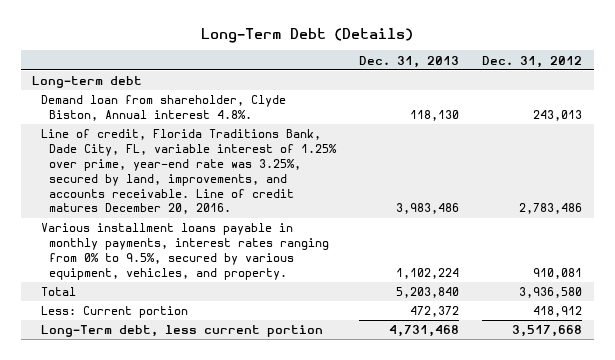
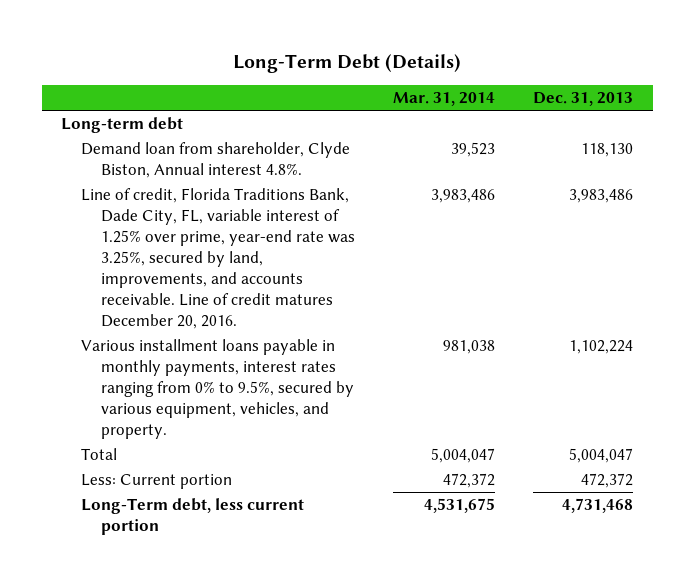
[482,55,583,68] Dec. 31, 2012 -> none
none -> [393,92,496,107] Mar. 31, 2014
[396,287,460,299] 5,203,840 -> [569,448,634,464] 5,004,047

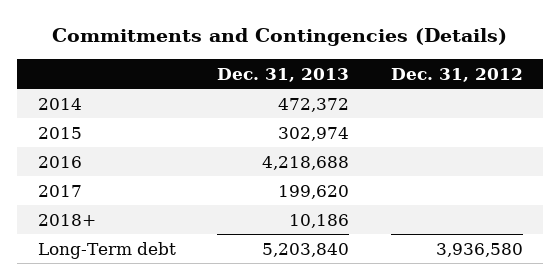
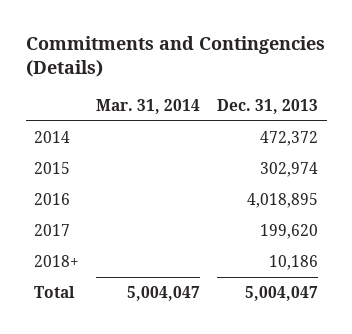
[390,67,523,82] Dec. 31, 2012 -> none
none -> [96,98,201,114] Mar. 31, 2014
[262,155,350,170] 4,218,688 -> [247,193,319,209] 4,018,895
[37,241,176,259] Long-Term debt -> none
none -> [34,286,76,299] Total

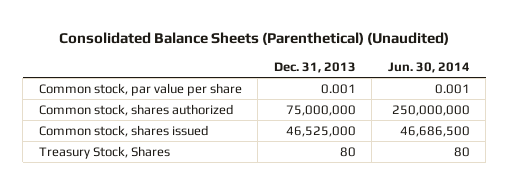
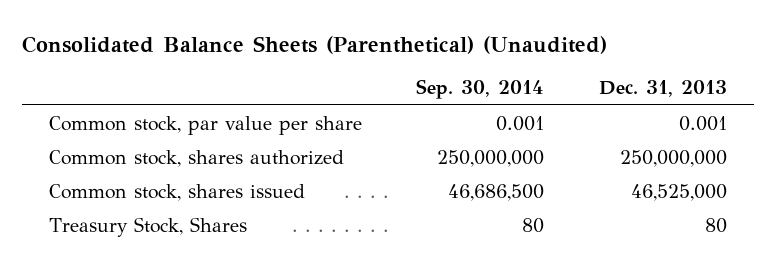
[387,61,470,73] Jun. 30, 2014 -> none
none -> [416,79,545,100] Sep. 30, 2014
[285,104,356,116] 75,000,000 -> [619,149,727,167] 250,000,000

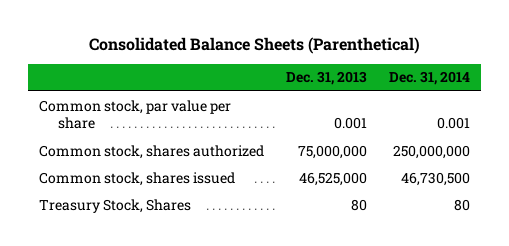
[21,35,607,54] Consolidated Balance Sheets (Parenthetical) (Unaudited) -> [88,36,420,54] Consolidated Balance Sheets (Parenthetical)
[416,79,545,100] Sep. 30, 2014 -> none
none -> [389,71,471,86] Dec. 31, 2014
[619,149,727,167] 250,000,000 -> [298,144,368,159] 75,000,000

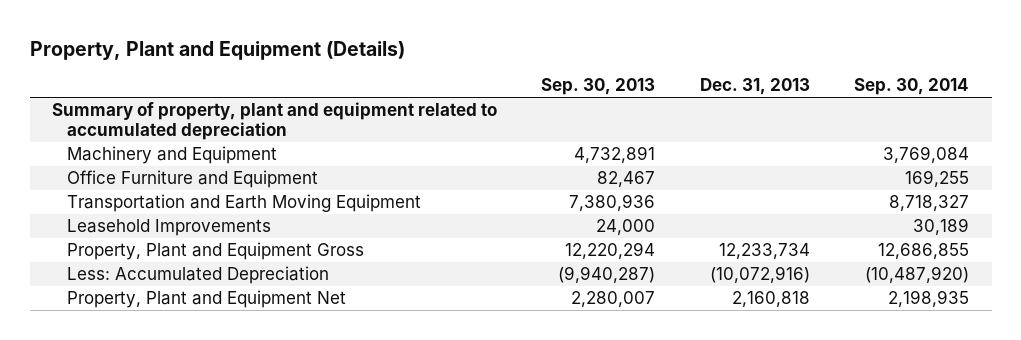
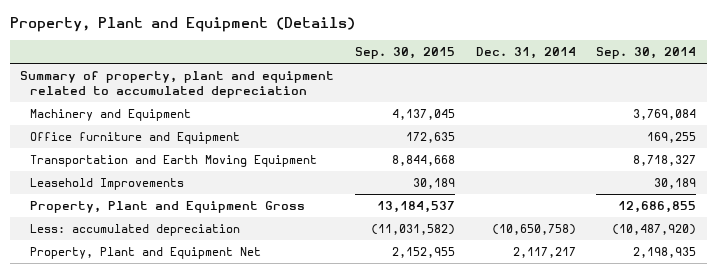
[541,78,656,96] Sep. 30, 2013 -> none
[699,78,810,96] Dec. 31, 2013 -> none
none -> [355,46,456,59] Sep. 30, 2015
none -> [475,46,576,59] Dec. 31, 2014
[66,170,318,189] Office Furniture and Equipment -> [29,132,240,145] Office furniture and Equipment
[66,266,329,285] Less: Accumulated Depreciation -> [29,224,240,237] Less: accumulated depreciation

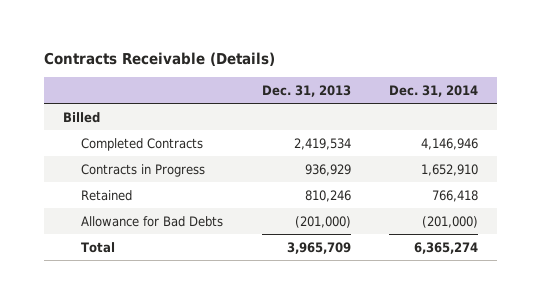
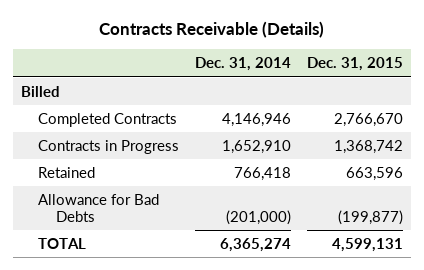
[261,85,351,98] Dec. 31, 2013 -> none
none -> [307,57,404,72] Dec. 31, 2015
[81,241,116,253] Total -> [38,237,87,249] TOTAL

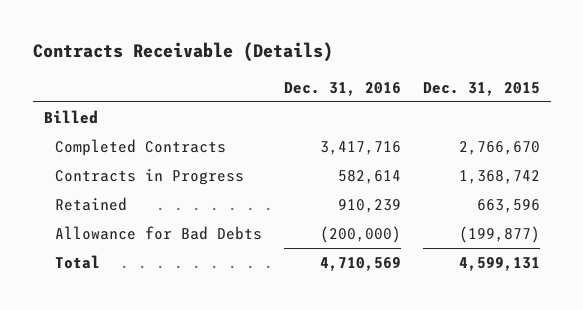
[195,57,292,72] Dec. 31, 2014 -> none
none -> [283,81,401,96] Dec. 31, 2016
[38,237,87,249] TOTAL -> [54,255,100,270] Total

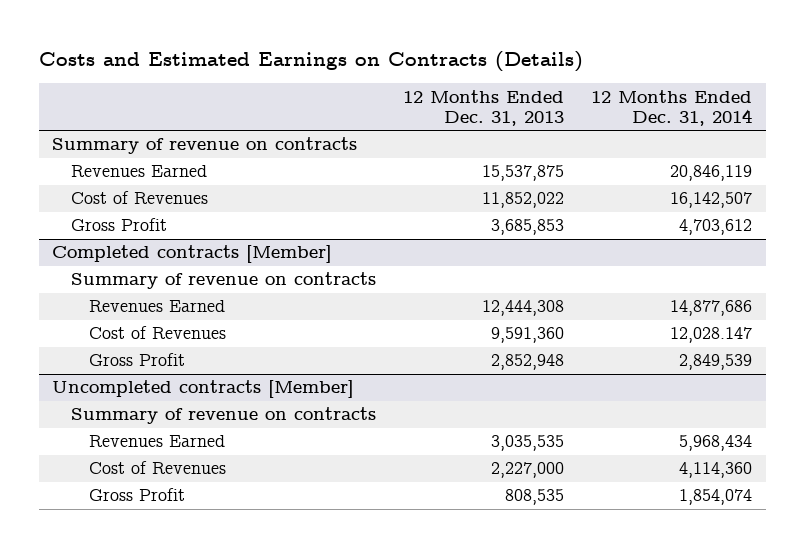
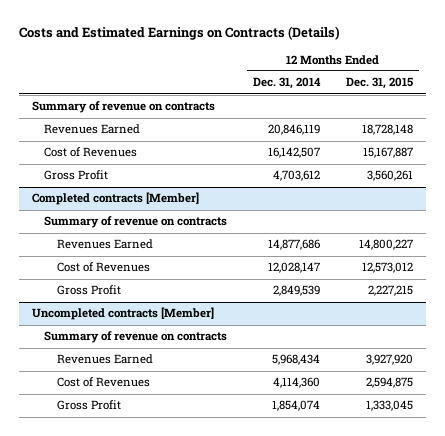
[402,89,564,126] 12 Months Ended Dec. 31, 2013 -> none
none -> [345,77,413,90] Dec. 31, 2015
[670,327,753,344] 12,028.147 -> [267,262,320,274] 12,028,147

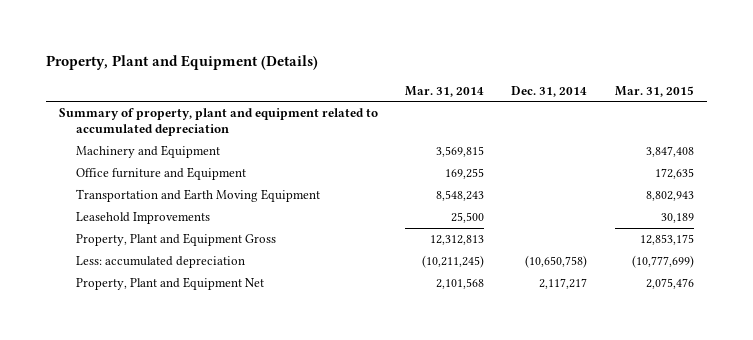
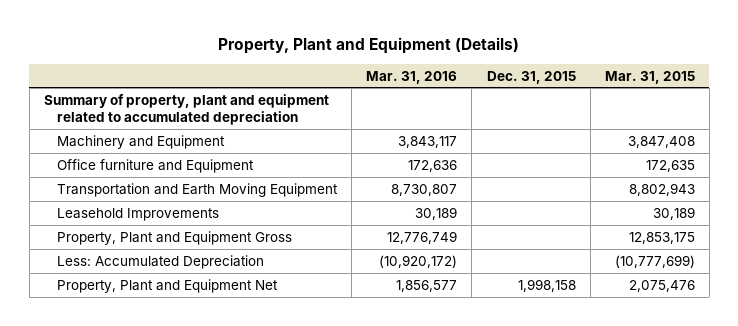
[405,85,485,97] Mar. 31, 2014 -> none
[511,85,588,97] Dec. 31, 2014 -> none
none -> [366,70,458,84] Mar. 31, 2016
none -> [486,70,576,84] Dec. 31, 2015
[75,256,245,269] Less: accumulated depreciation -> [57,254,265,269] Less: Accumulated Depreciation

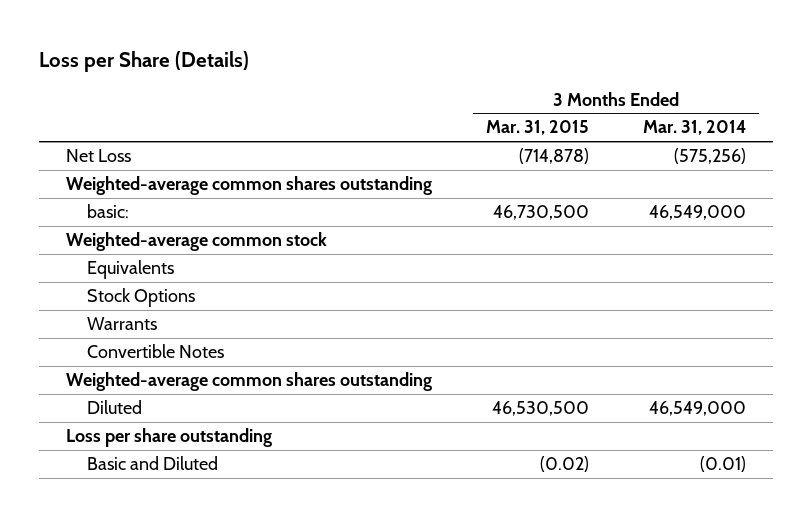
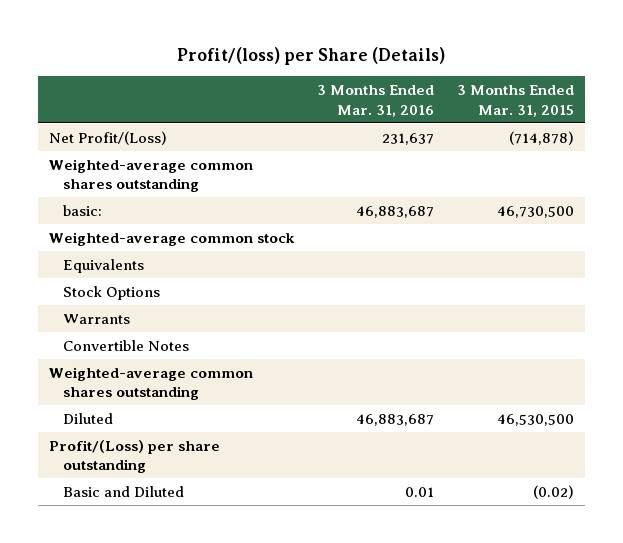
[39,51,250,73] Loss per Share (Details) -> [177,47,446,66] Profit/(loss) per Share (Details)
[642,120,746,136] Mar. 31, 2014 -> none
none -> [317,85,435,117] 3 Months Ended Mar. 31, 2016
[66,149,132,163] Net Loss -> [48,130,167,145] Net Profit/(Loss)
[66,428,273,448] Loss per share outstanding -> [48,439,220,474] Profit/(Loss) per share outstanding

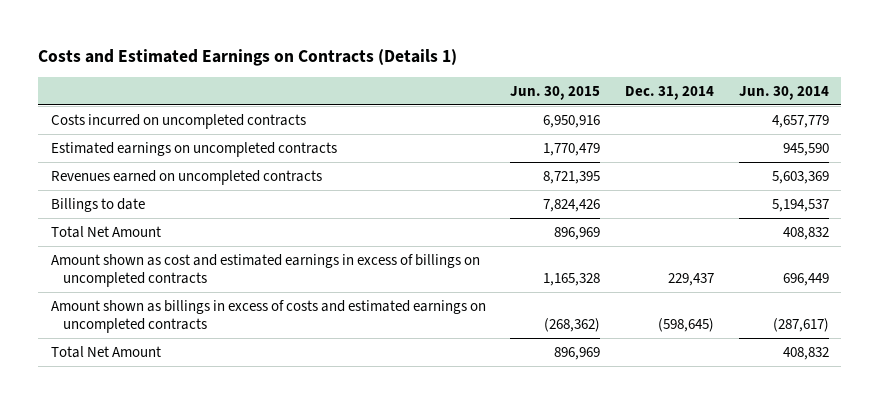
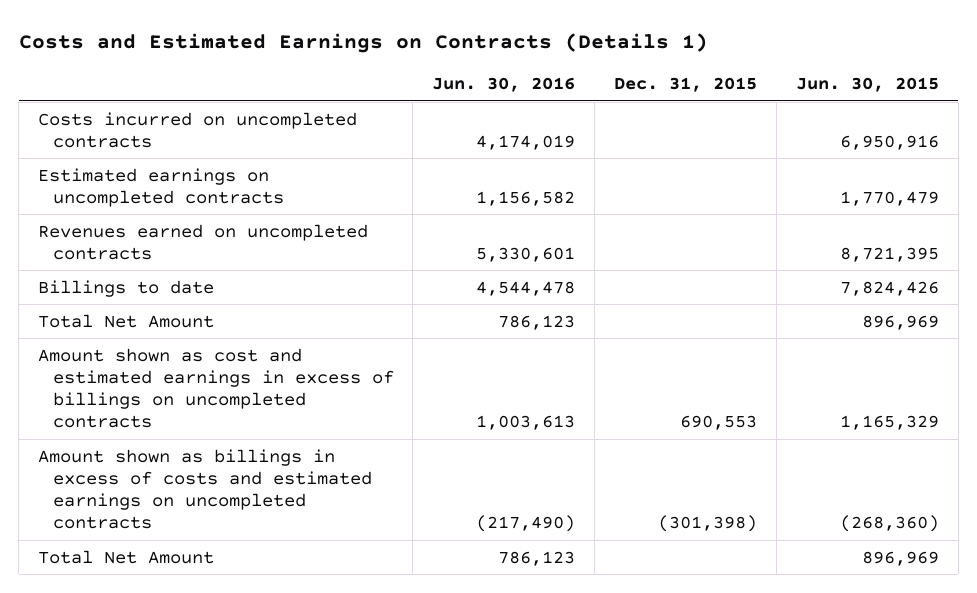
[625,86,715,101] Dec. 31, 2014 -> none
[738,86,829,101] Jun. 30, 2014 -> none
none -> [432,77,576,93] Jun. 30, 2016
none -> [614,77,758,93] Dec. 31, 2015
[543,273,601,287] 1,165,328 -> [840,415,940,431] 1,165,329
[544,318,601,333] (268,362) -> [840,515,940,533] (268,360)

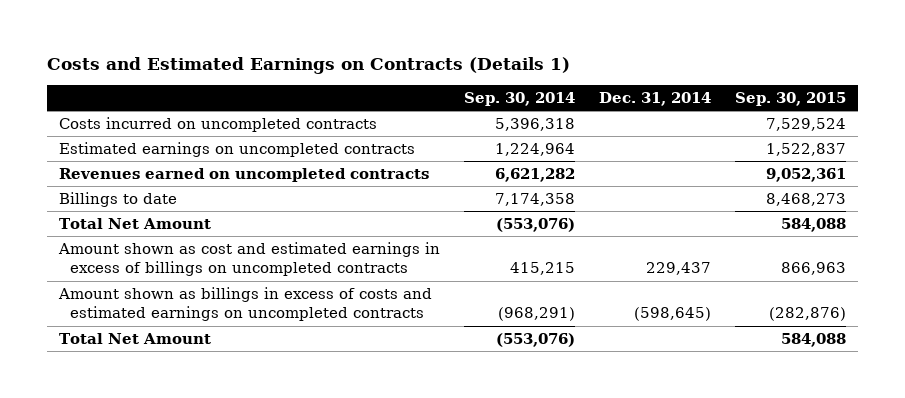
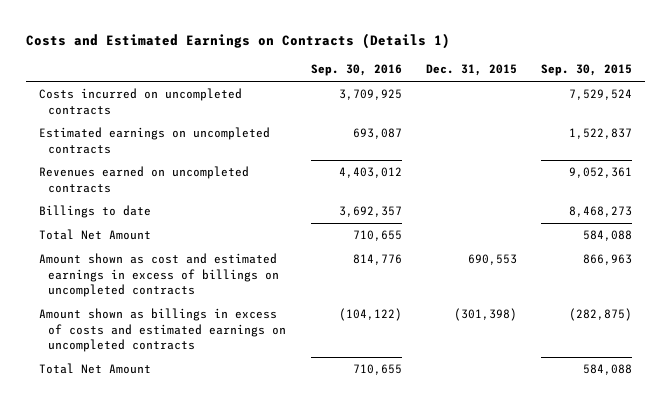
[463,91,575,106] Sep. 30, 2014 -> none
[598,91,711,106] Dec. 31, 2014 -> none
none -> [310,64,402,77] Sep. 30, 2016
none -> [425,64,517,77] Dec. 31, 2015
[769,307,847,322] (282,876) -> [569,308,633,322] (282,875)

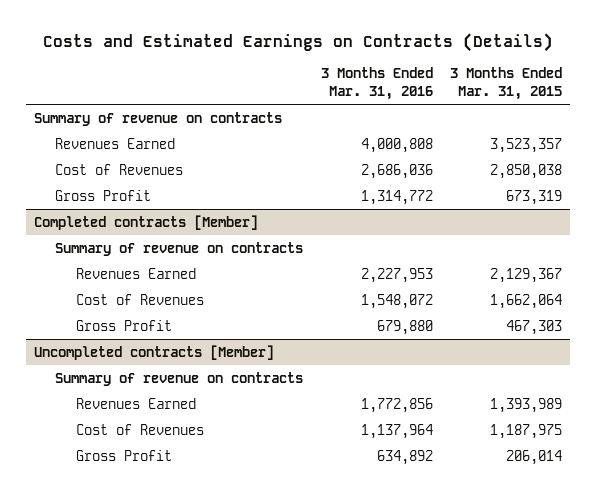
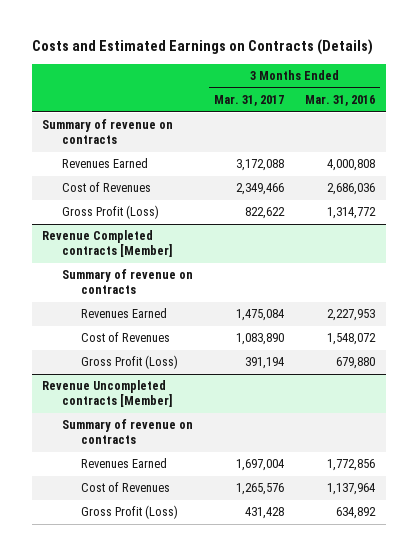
[449,67,562,101] 3 Months Ended Mar. 31, 2015 -> none
none -> [213,95,284,107] Mar. 31, 2017
[55,189,152,201] Gross Profit -> [61,205,159,220] Gross Profit (Loss)
[34,214,259,230] Completed contracts [Member] -> [42,230,172,258] Revenue Completed contracts [Member]
[76,319,173,331] Gross Profit -> [80,355,178,370] Gross Profit (Loss)
[34,344,275,360] Uncompleted contracts [Member] -> [42,380,172,408] Revenue Uncompleted contracts [Member]
[76,449,173,461] Gross Profit -> [80,505,178,520] Gross Profit (Loss)

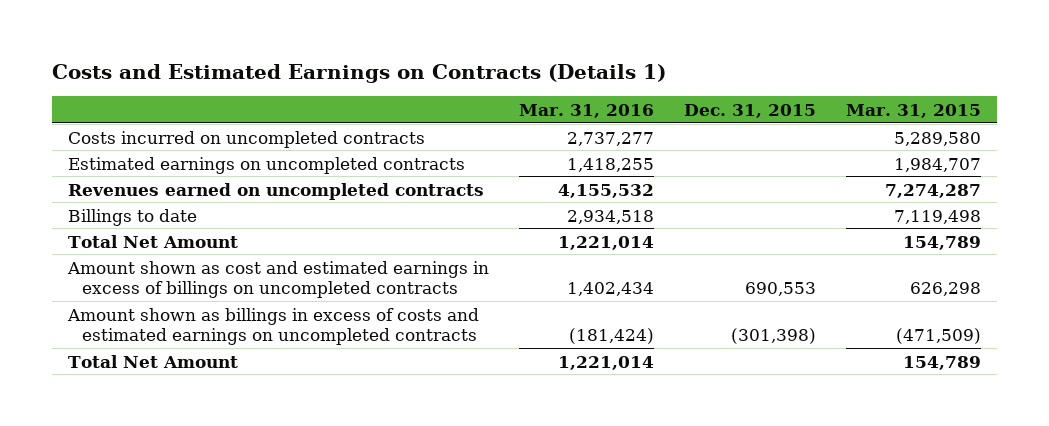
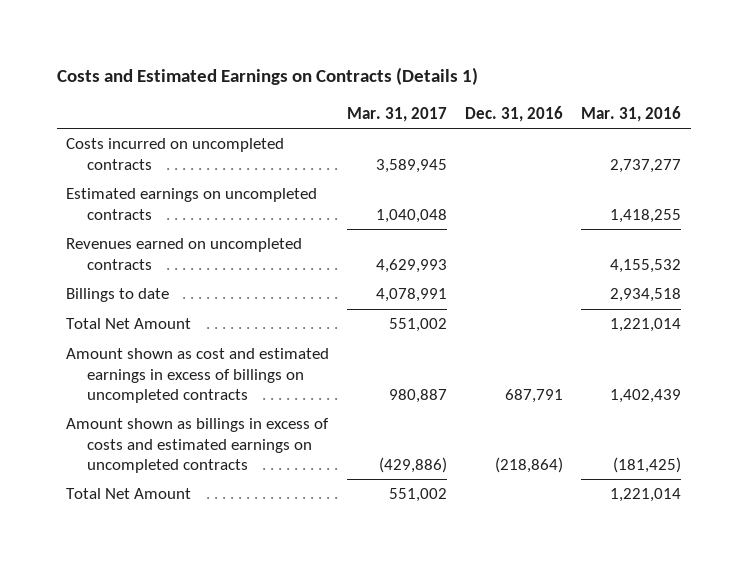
[684,103,817,118] Dec. 31, 2015 -> none
[846,103,982,118] Mar. 31, 2015 -> none
none -> [347,107,448,123] Mar. 31, 2017
none -> [465,106,564,123] Dec. 31, 2016
[566,281,654,296] 1,402,434 -> [610,389,682,404] 1,402,439
[568,327,654,344] (181,424) -> [613,457,682,474] (181,425)

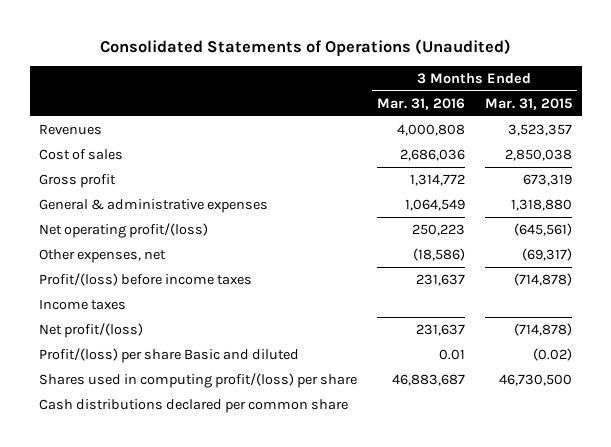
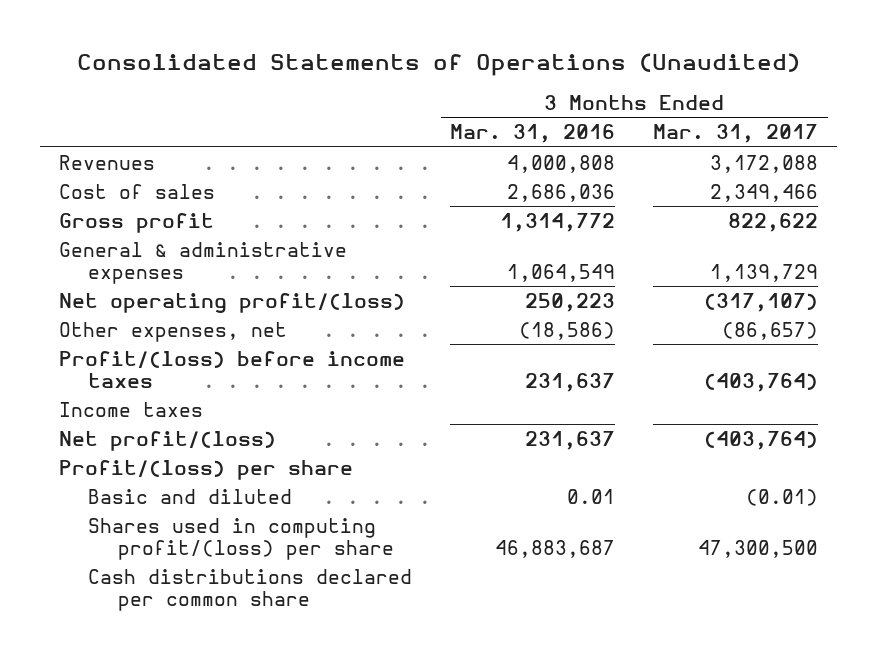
[484,97,572,110] Mar. 31, 2015 -> none
none -> [653,124,819,144] Mar. 31, 2017
none -> [59,459,354,480] Profit/(loss) per share
[39,347,300,363] Profit/(loss) per share Basic and diluted -> [88,488,293,504] Basic and diluted

